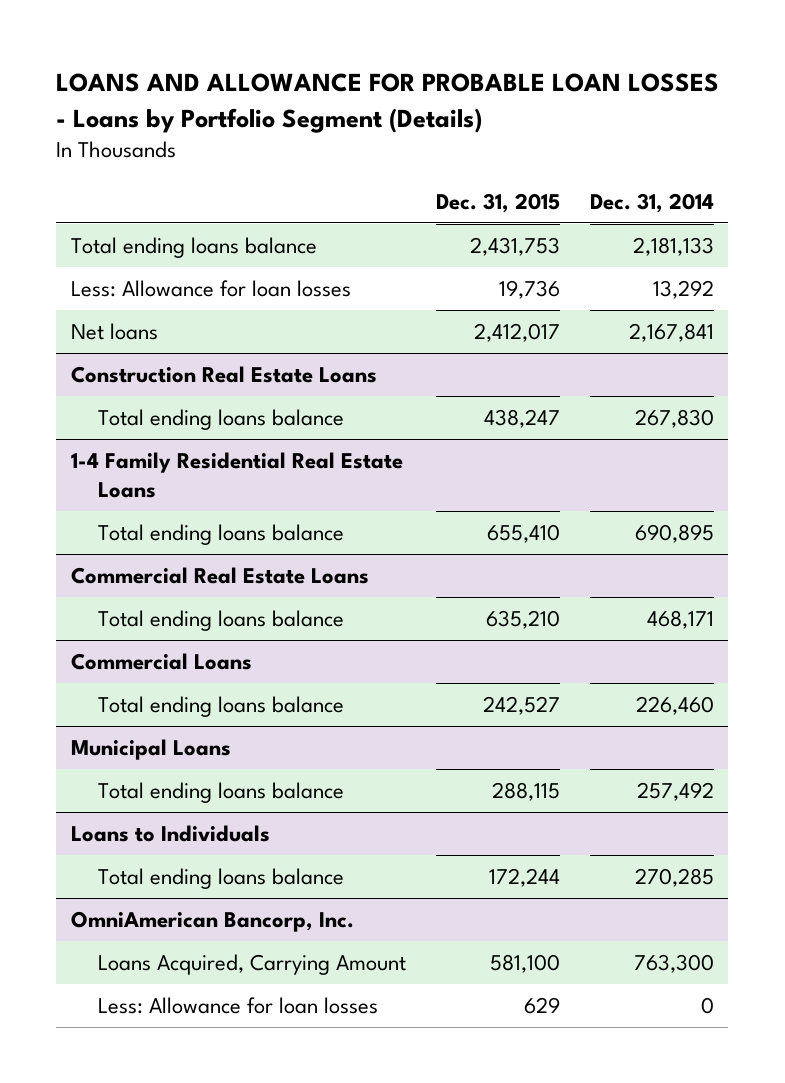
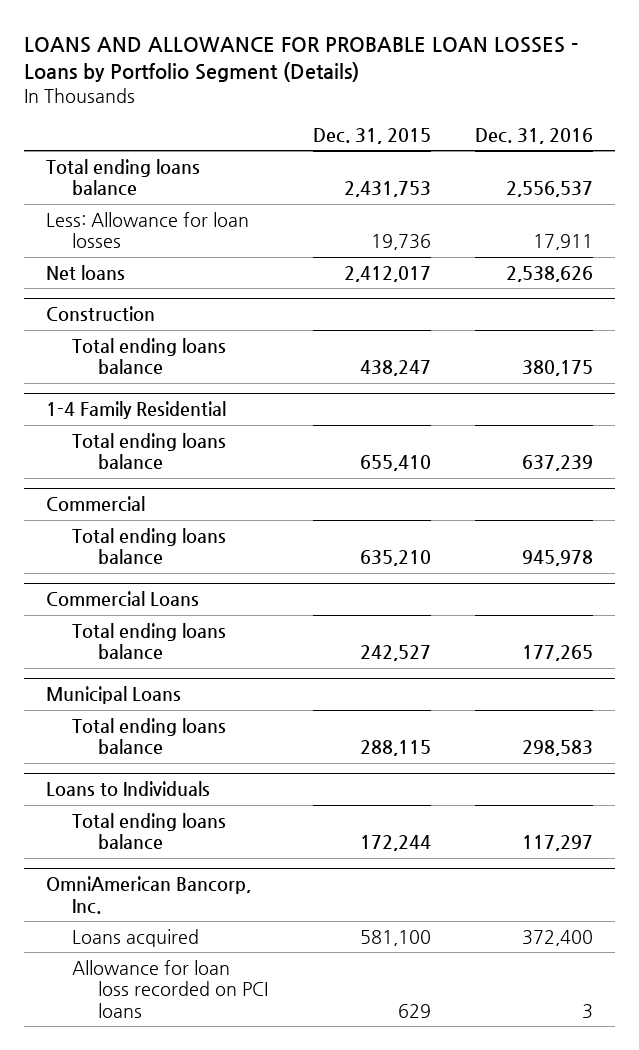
[589,192,714,213] Dec. 31, 2014 -> none
none -> [474,128,593,145] Dec. 31, 2016
[70,365,377,383] Construction Real Estate Loans -> [45,306,155,323] Construction
[70,451,403,499] 1-4 Family Residential Real Estate Loans -> [45,401,226,420] 1-4 Family Residential
[70,566,369,584] Commercial Real Estate Loans -> [45,496,145,513] Commercial
[98,953,407,975] Loans Acquired, Carrying Amount -> [72,928,200,947] Loans acquired
[98,996,379,1014] Less: Allowance for loan losses -> [72,959,269,1018] Allowance for loan loss recorded on PCI loans

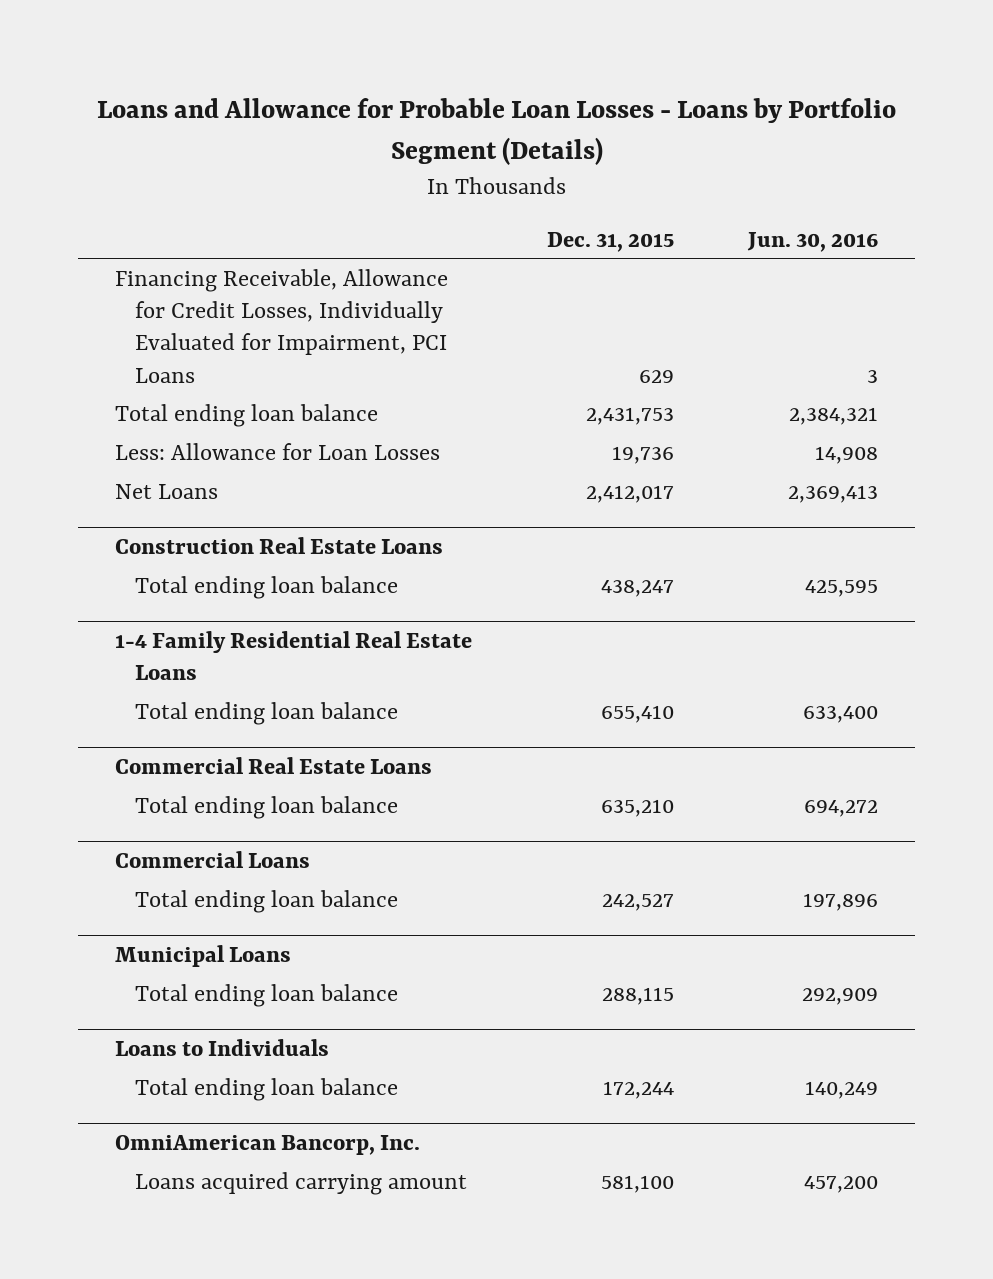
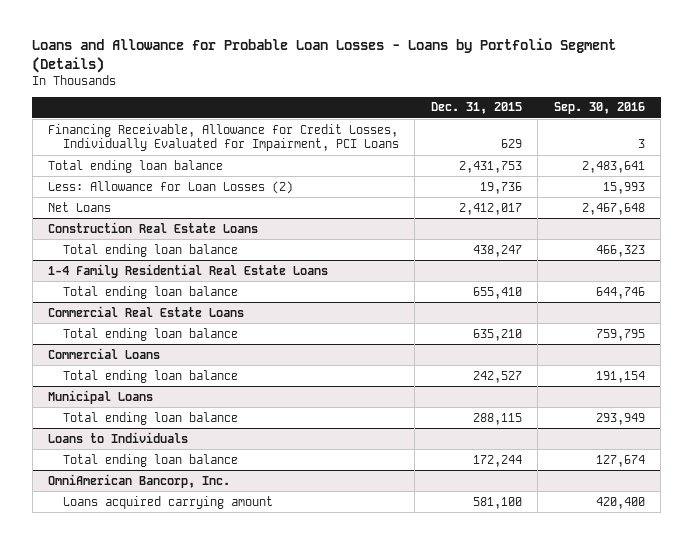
[746,231,878,252] Jun. 30, 2016 -> none
none -> [553,102,645,115] Sep. 30, 2016
[115,442,441,460] Less: Allowance for Loan Losses -> [48,180,294,194] Less: Allowance for Loan Losses (2)

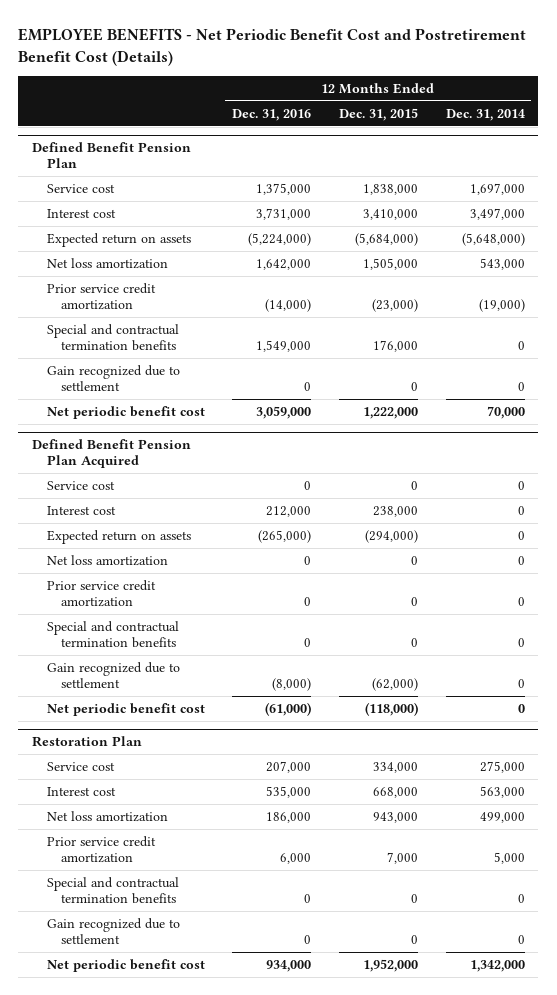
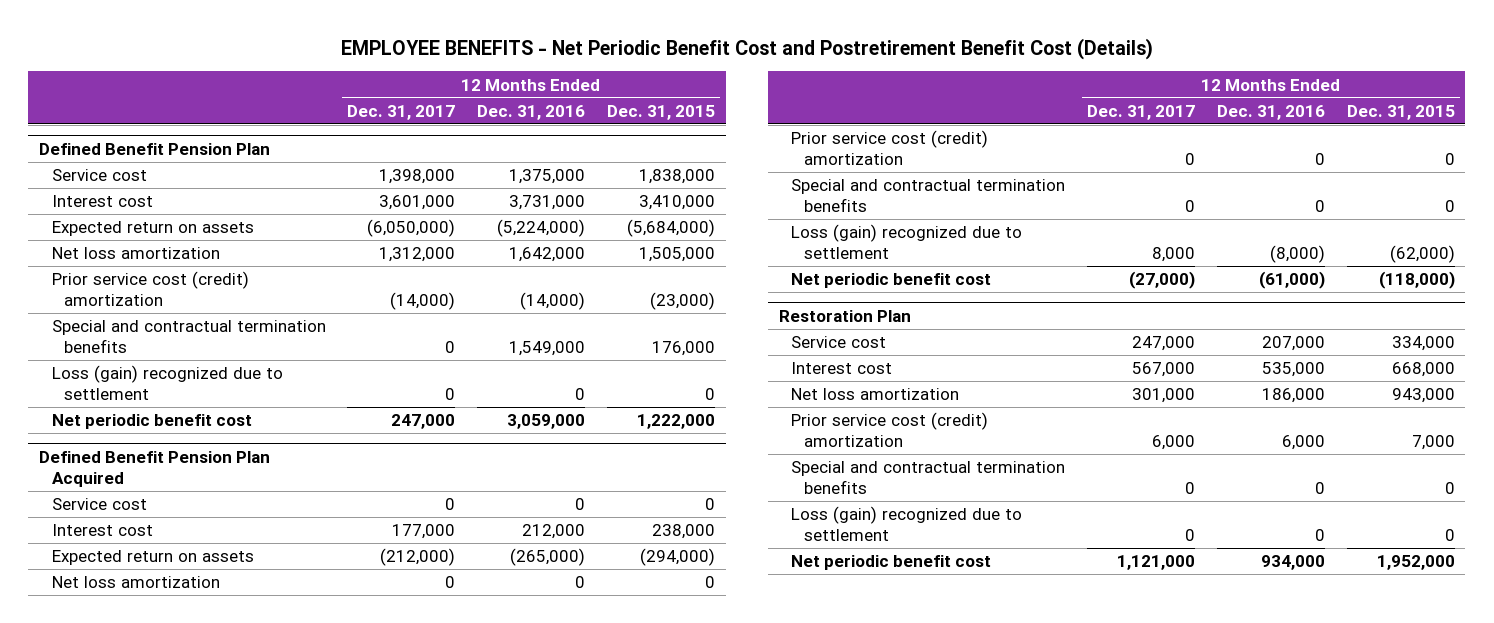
[445,108,525,121] Dec. 31, 2014 -> none
none -> [347,104,456,120] Dec. 31, 2017
[46,282,156,311] Prior service credit amortization -> [51,271,249,307] Prior service cost (credit) amortization
[46,364,180,392] Gain recognized due to settlement -> [51,365,283,401] Loss (gain) recognized due to settlement
[46,579,156,608] Prior service credit amortization -> [791,130,989,166] Prior service cost (credit) amortization
[46,661,180,689] Gain recognized due to settlement -> [791,224,1023,260] Loss (gain) recognized due to settlement
[46,835,156,864] Prior service credit amortization -> [791,412,989,448] Prior service cost (credit) amortization
[46,917,180,945] Gain recognized due to settlement -> [791,506,1023,542] Loss (gain) recognized due to settlement

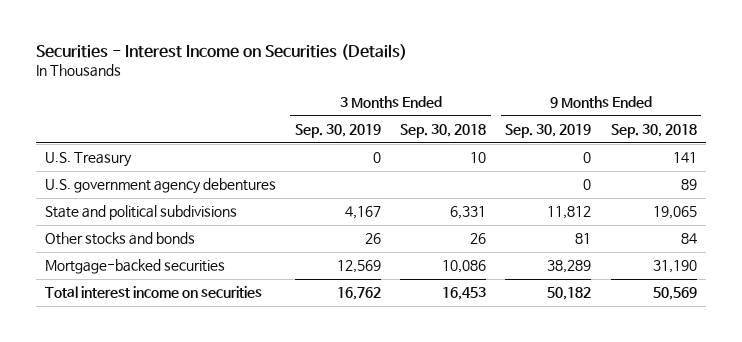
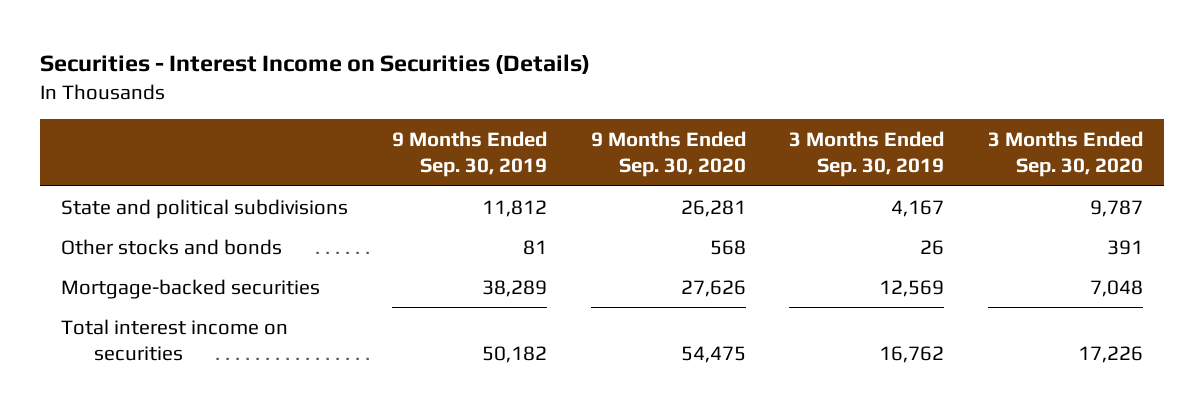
[400,124,487,139] Sep. 30, 2018 -> none
[610,124,697,139] Sep. 30, 2018 -> none
none -> [590,131,746,178] 9 Months Ended Sep. 30, 2020
none -> [987,131,1143,178] 3 Months Ended Sep. 30, 2020
[45,152,133,168] U.S. Treasury -> none
[45,178,277,195] U.S. government agency debentures -> none

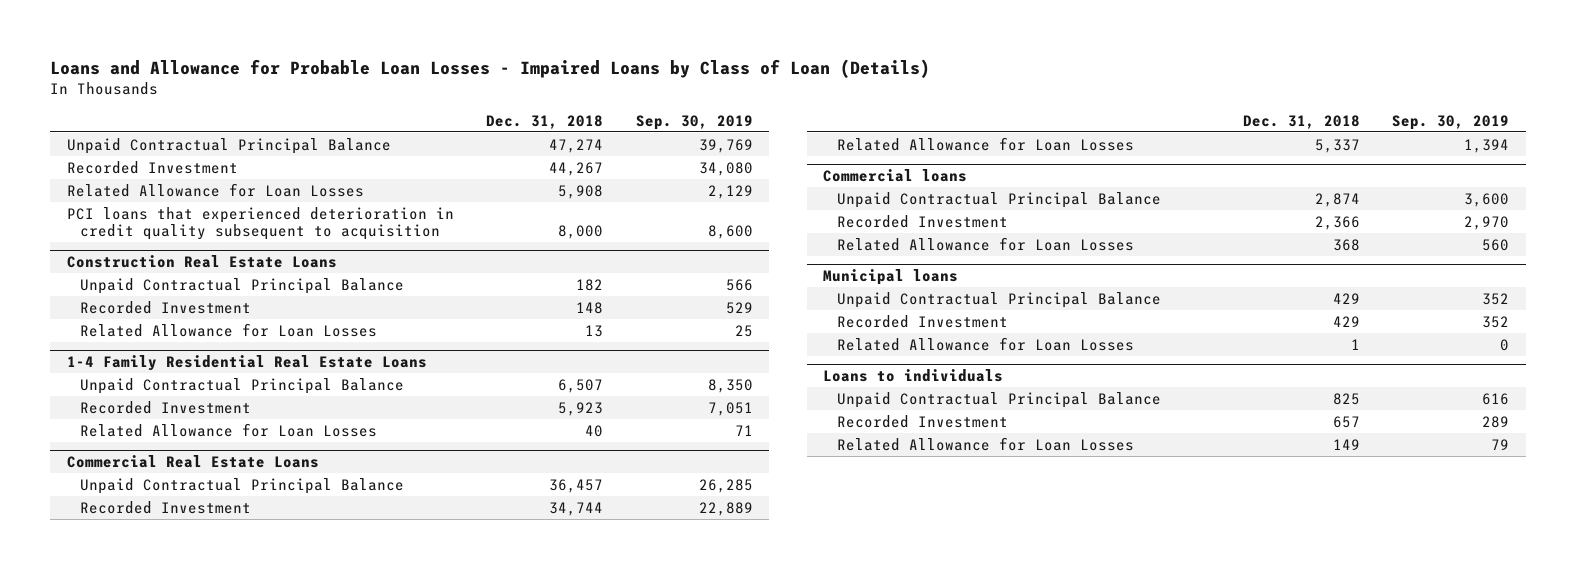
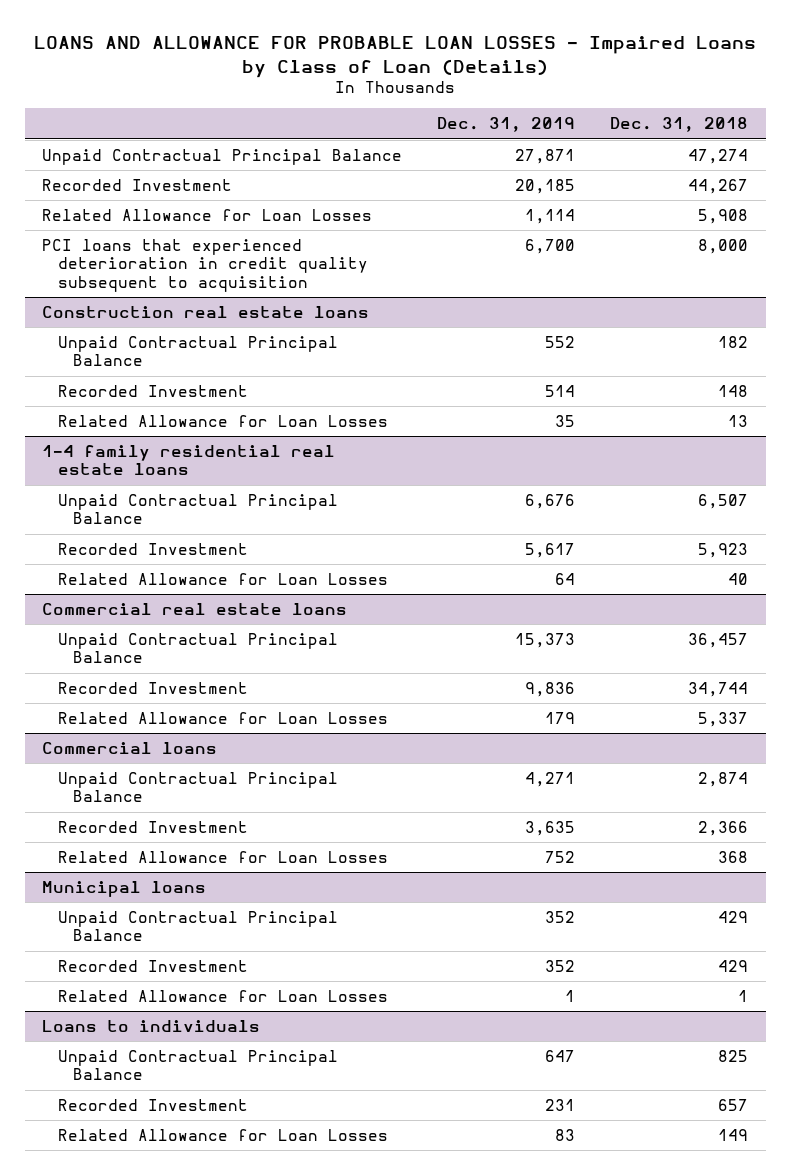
[50,58,931,78] Loans and Allowance for Probable Loan Losses - Impaired Loans by Class of Loan (Details) -> [34,35,757,78] LOANS AND ALLOWANCE FOR PROBABLE LOAN LOSSES - Impaired Loans by Class of Loan (Details)
[635,114,753,130] Sep. 30, 2019 -> none
none -> [437,117,576,133] Dec. 31, 2019
[66,255,337,269] Construction Real Estate Loans -> [42,305,370,318] Construction real estate loans
[66,355,427,372] 1-4 Family Residential Real Estate Loans -> [42,444,336,476] 1-4 family residential real estate loans
[66,455,319,469] Commercial Real Estate Loans -> [42,602,348,615] Commercial real estate loans

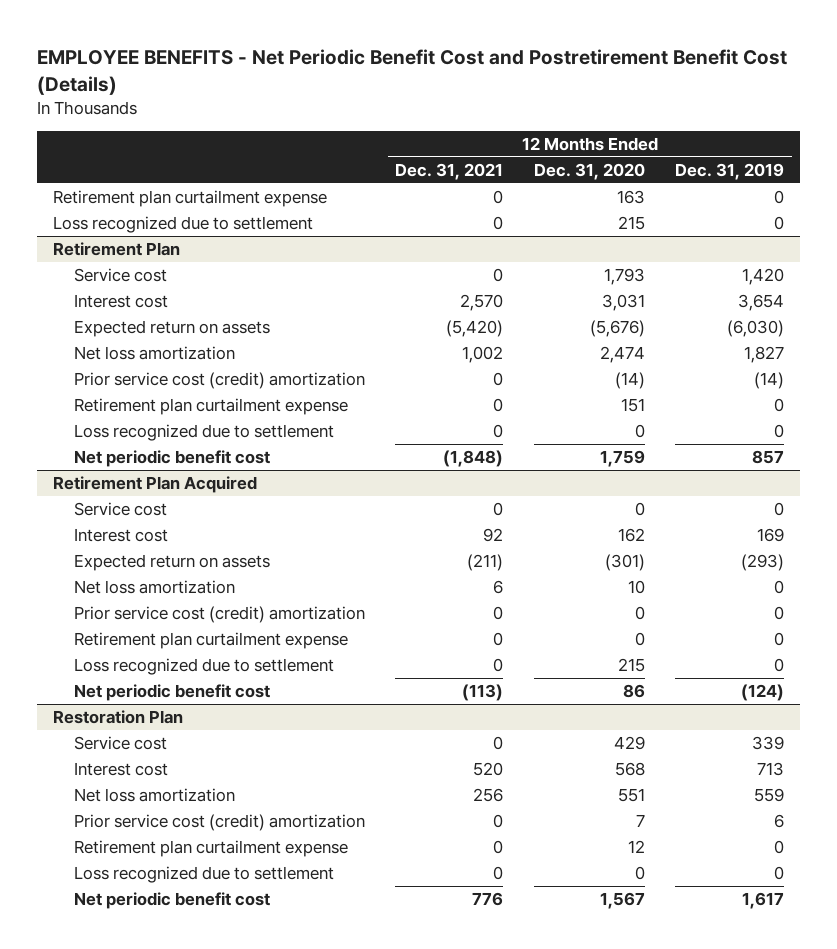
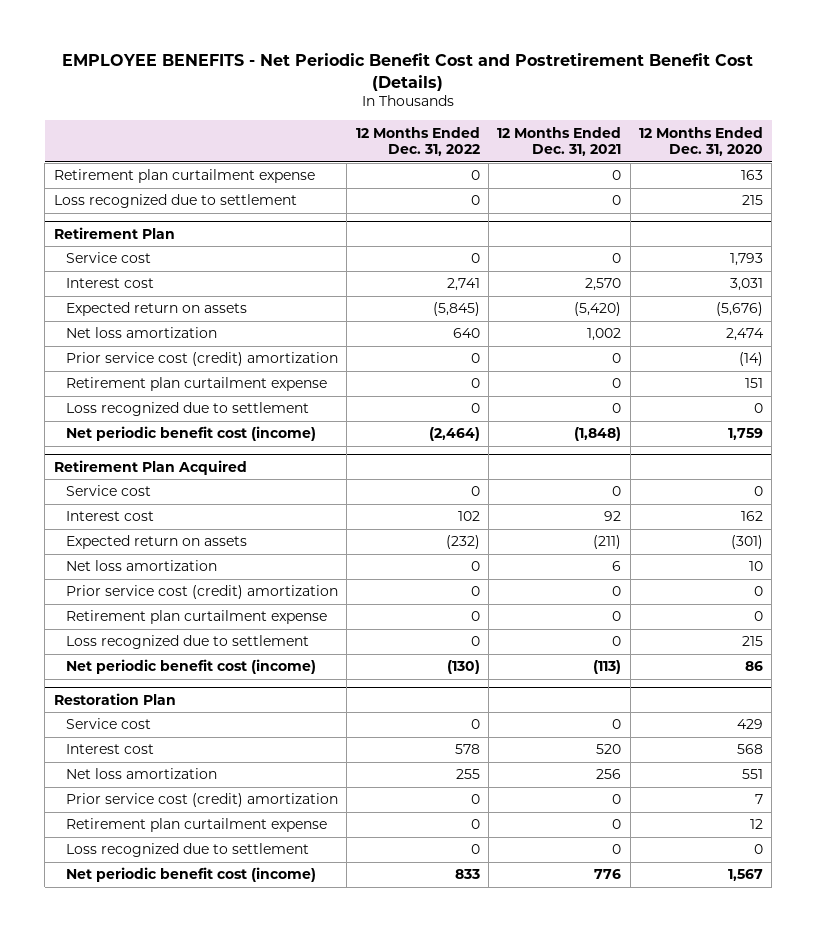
[675,162,785,180] Dec. 31, 2019 -> none
none -> [355,126,480,157] 12 Months Ended Dec. 31, 2022
[73,450,270,468] Net periodic benefit cost -> [66,426,317,442] Net periodic benefit cost (income)
[73,684,270,702] Net periodic benefit cost -> [66,659,317,675] Net periodic benefit cost (income)
[73,892,270,910] Net periodic benefit cost -> [66,867,317,883] Net periodic benefit cost (income)

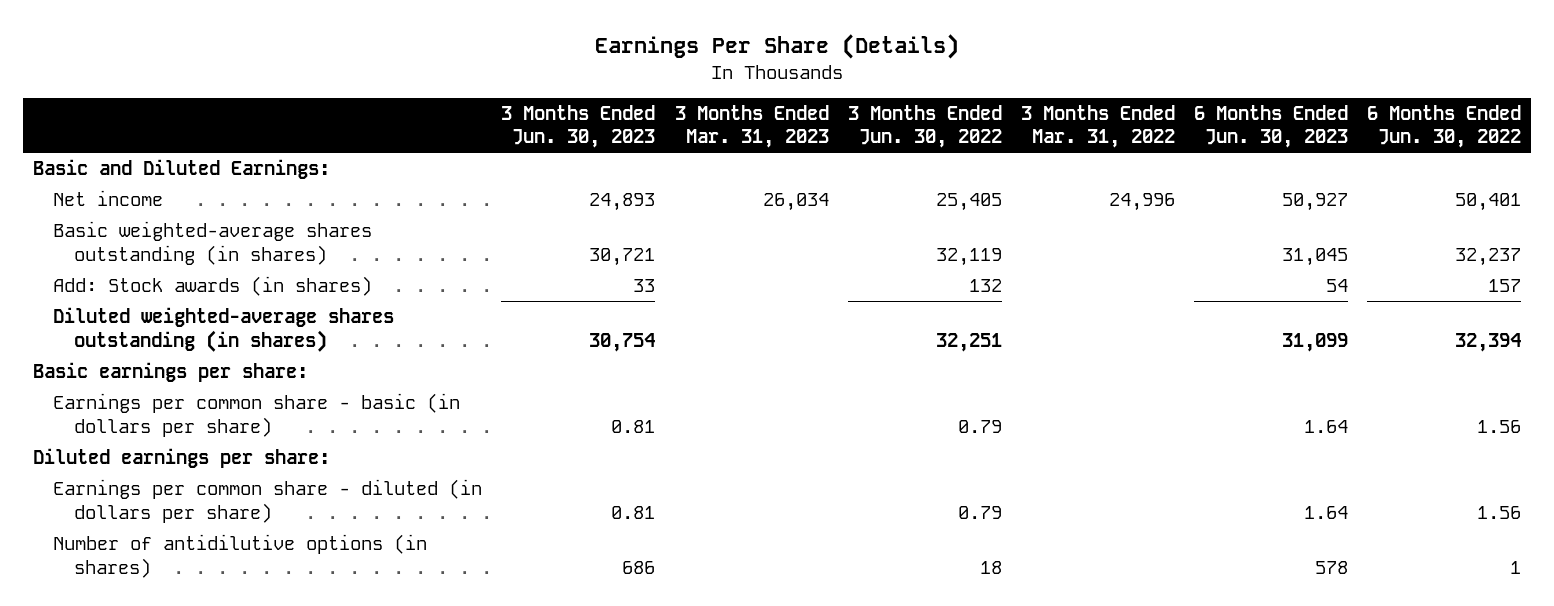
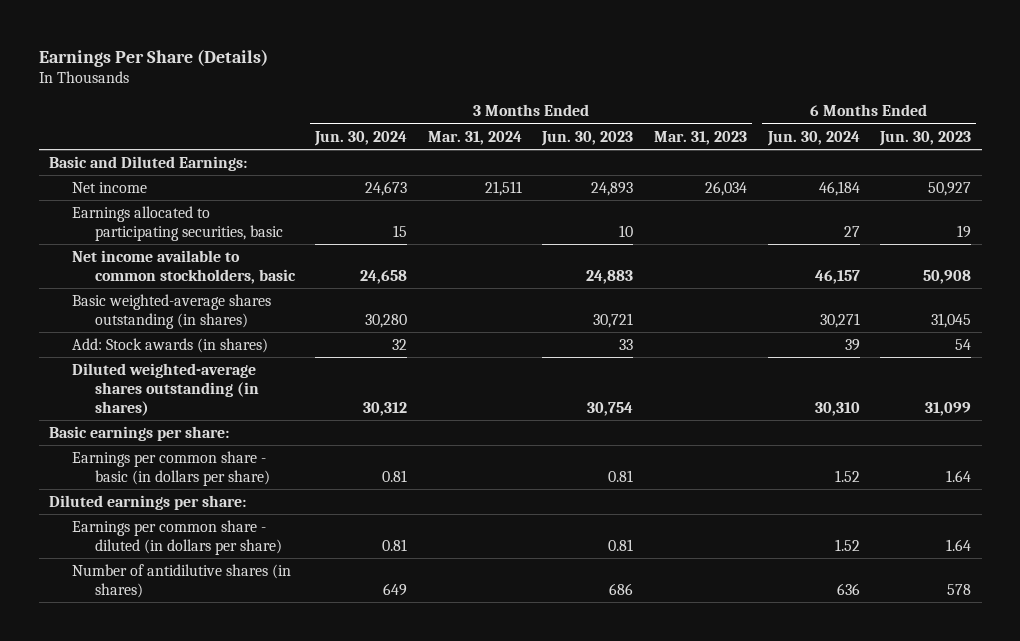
[847,105,1002,149] 3 Months Ended Jun. 30, 2022 -> none
[1020,105,1175,149] 3 Months Ended Mar. 31, 2022 -> none
[1367,105,1522,149] 6 Months Ended Jun. 30, 2022 -> none
none -> [314,130,408,146] Jun. 30, 2024
none -> [427,130,522,145] Mar. 31, 2024
none -> [766,130,860,146] Jun. 30, 2024
none -> [71,205,283,241] Earnings allocated to participating securities, basic
none -> [71,249,296,284] Net income available to common stockholders, basic
[53,534,428,578] Number of antidilutive options (in shares) -> [71,563,291,598] Number of antidilutive shares (in shares)

